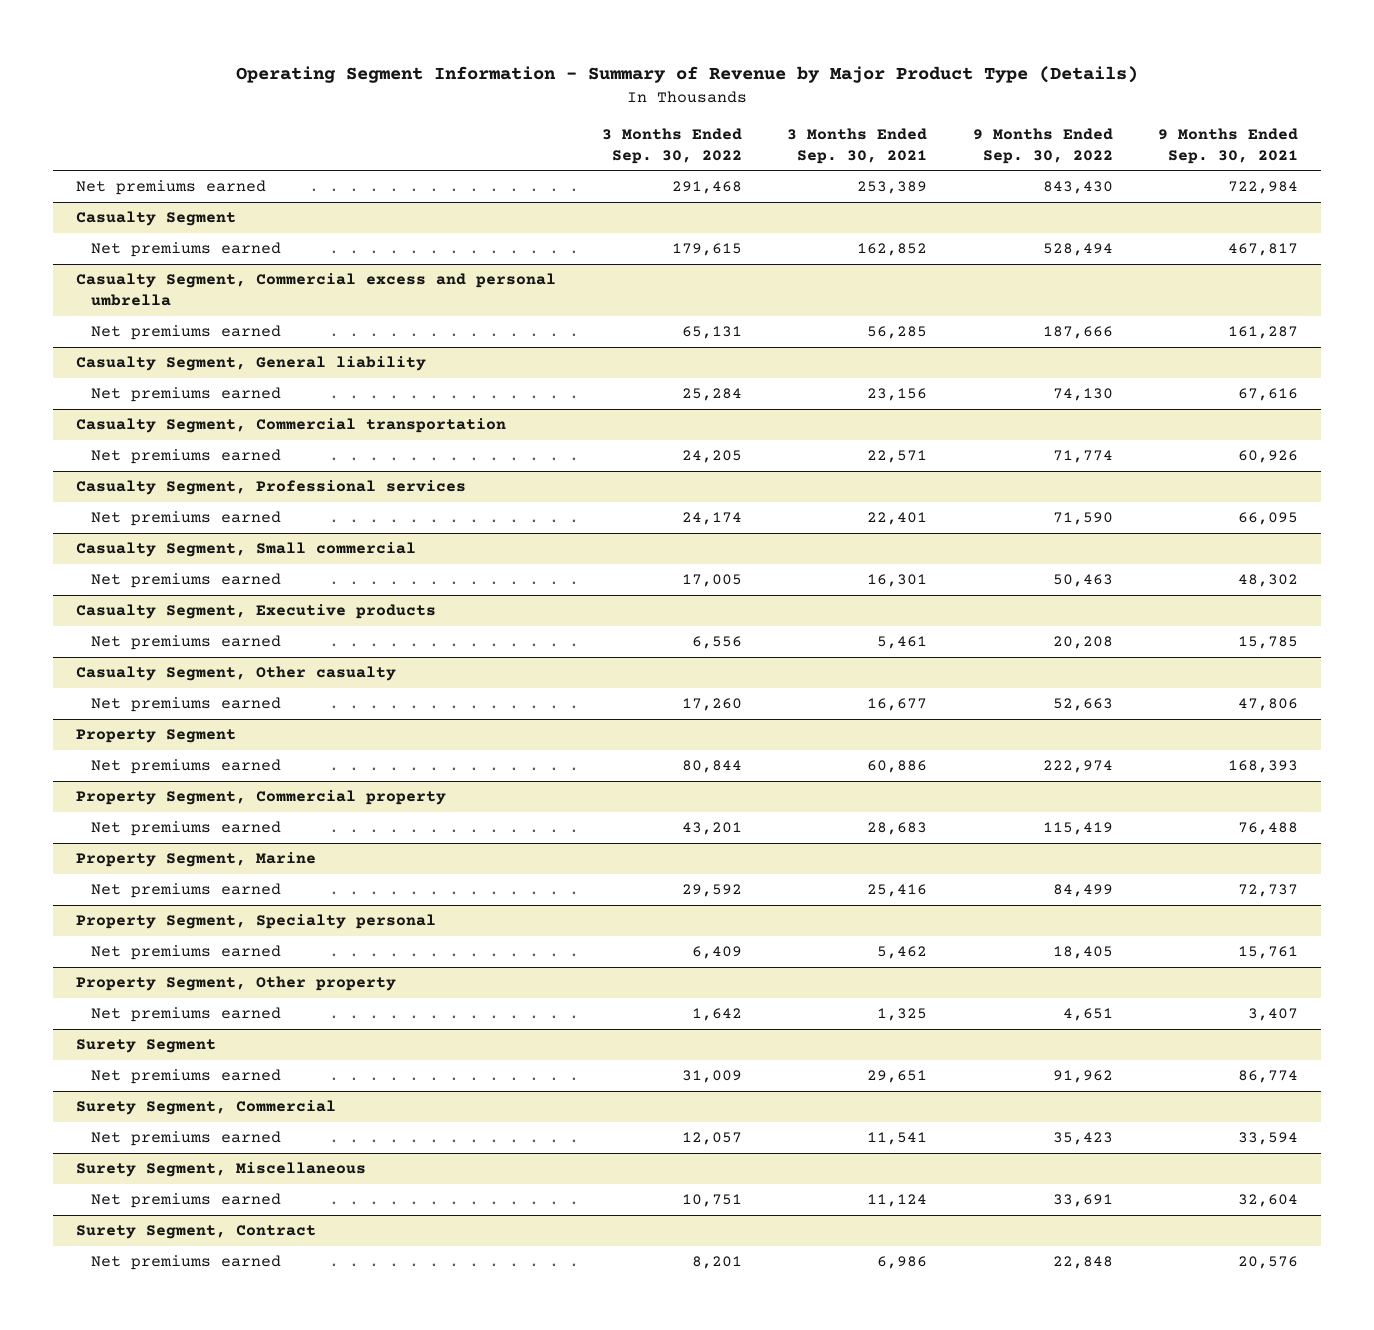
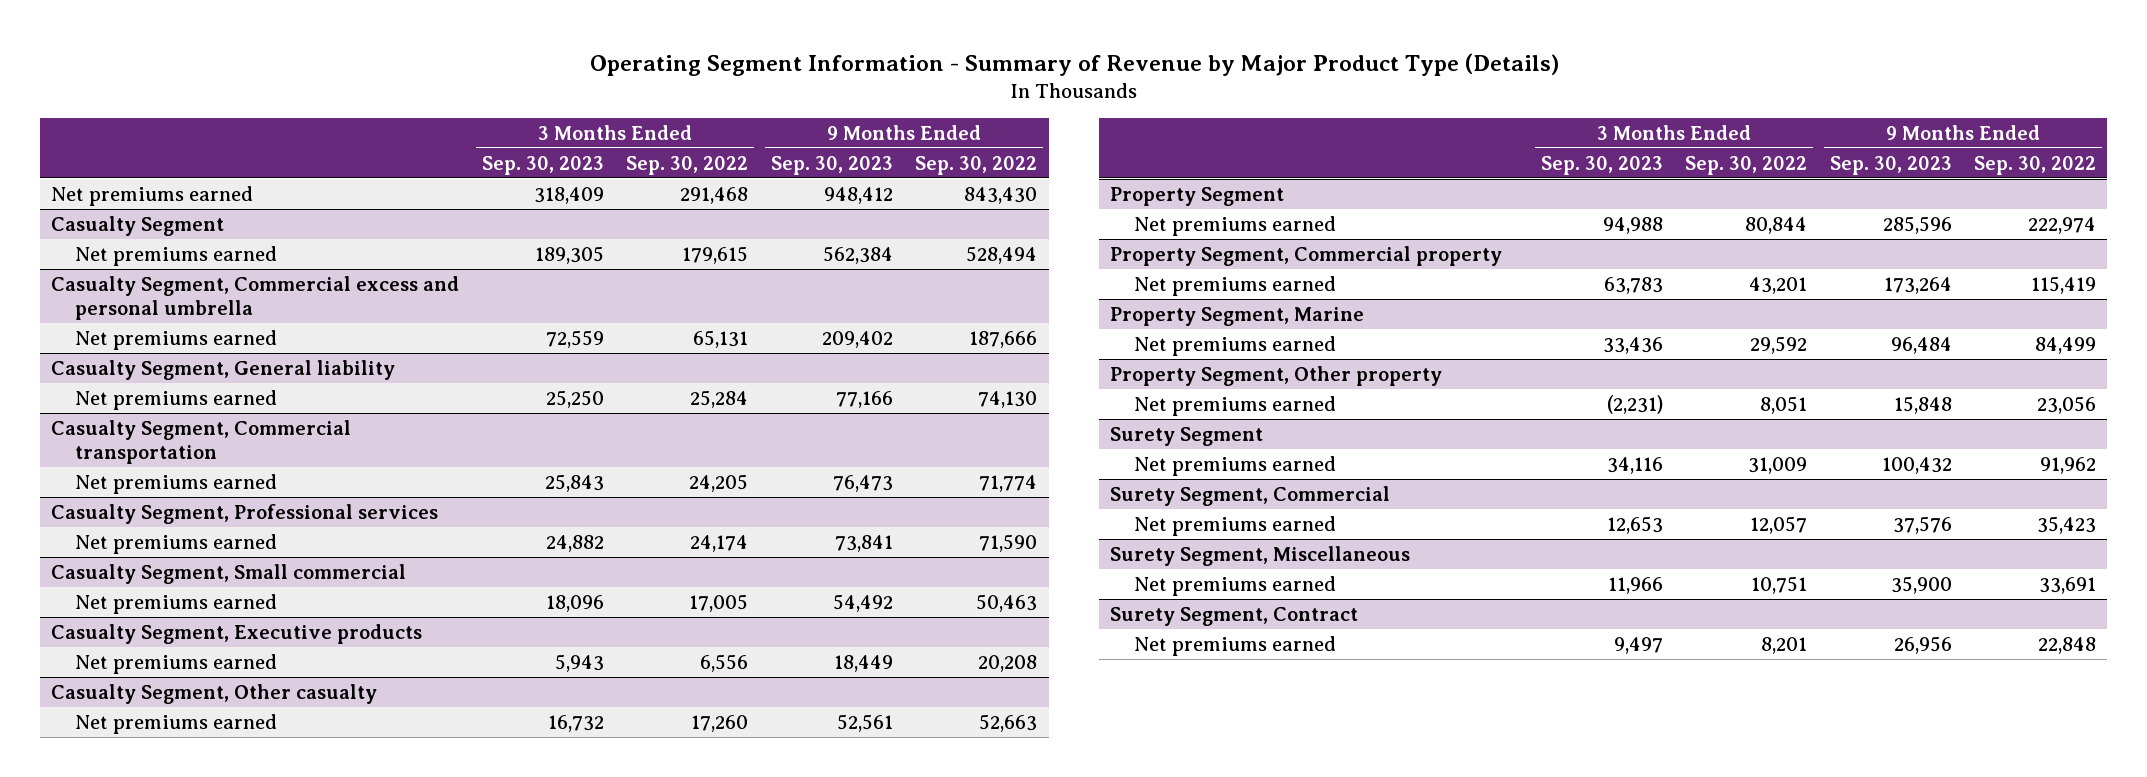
[787,127,928,164] 3 Months Ended Sep. 30, 2021 -> none
[1158,127,1299,164] 9 Months Ended Sep. 30, 2021 -> none
none -> [481,155,604,175] Sep. 30, 2023
none -> [770,155,893,175] Sep. 30, 2023
[76,914,437,930] Property Segment, Specialty personal -> none
[90,945,281,961] Net premiums earned -> none
[691,1008,742,1022] 1,642 -> [1760,395,1808,414] 8,051
[1062,1008,1113,1022] 4,651 -> [2037,395,2097,414] 23,056

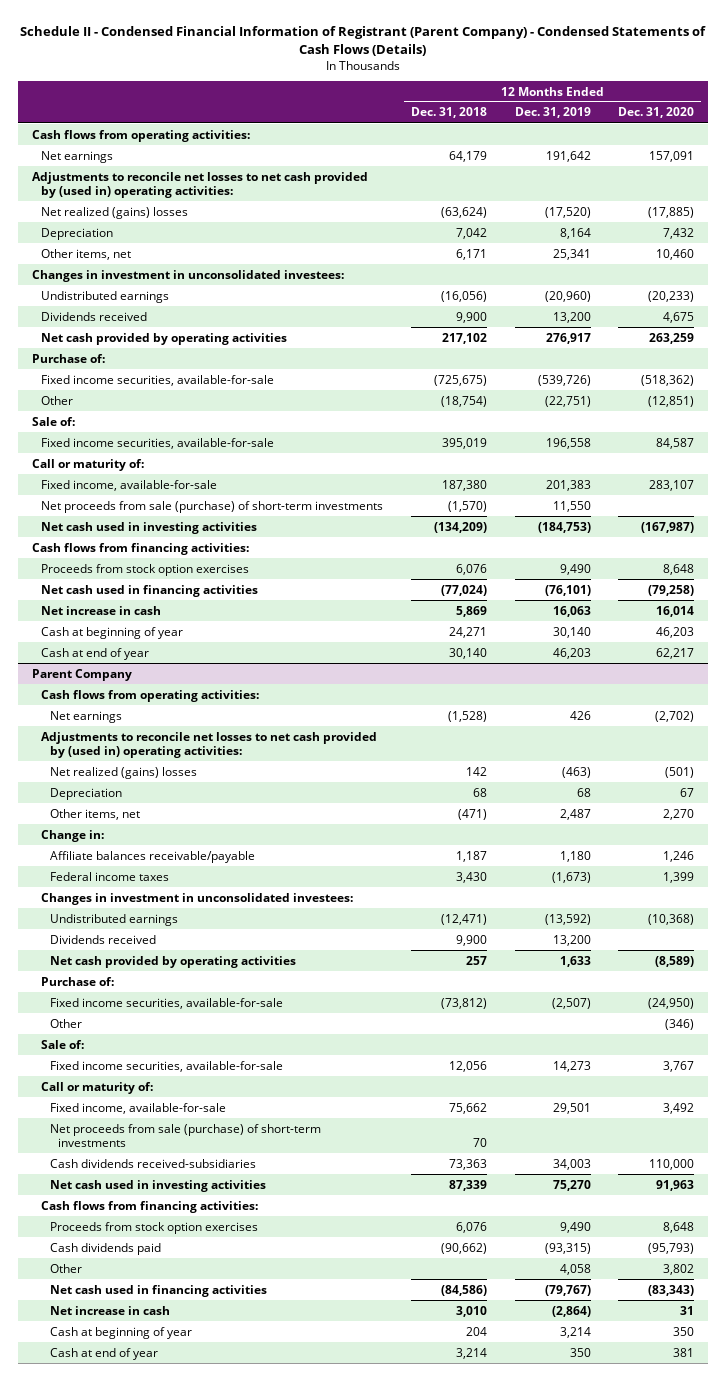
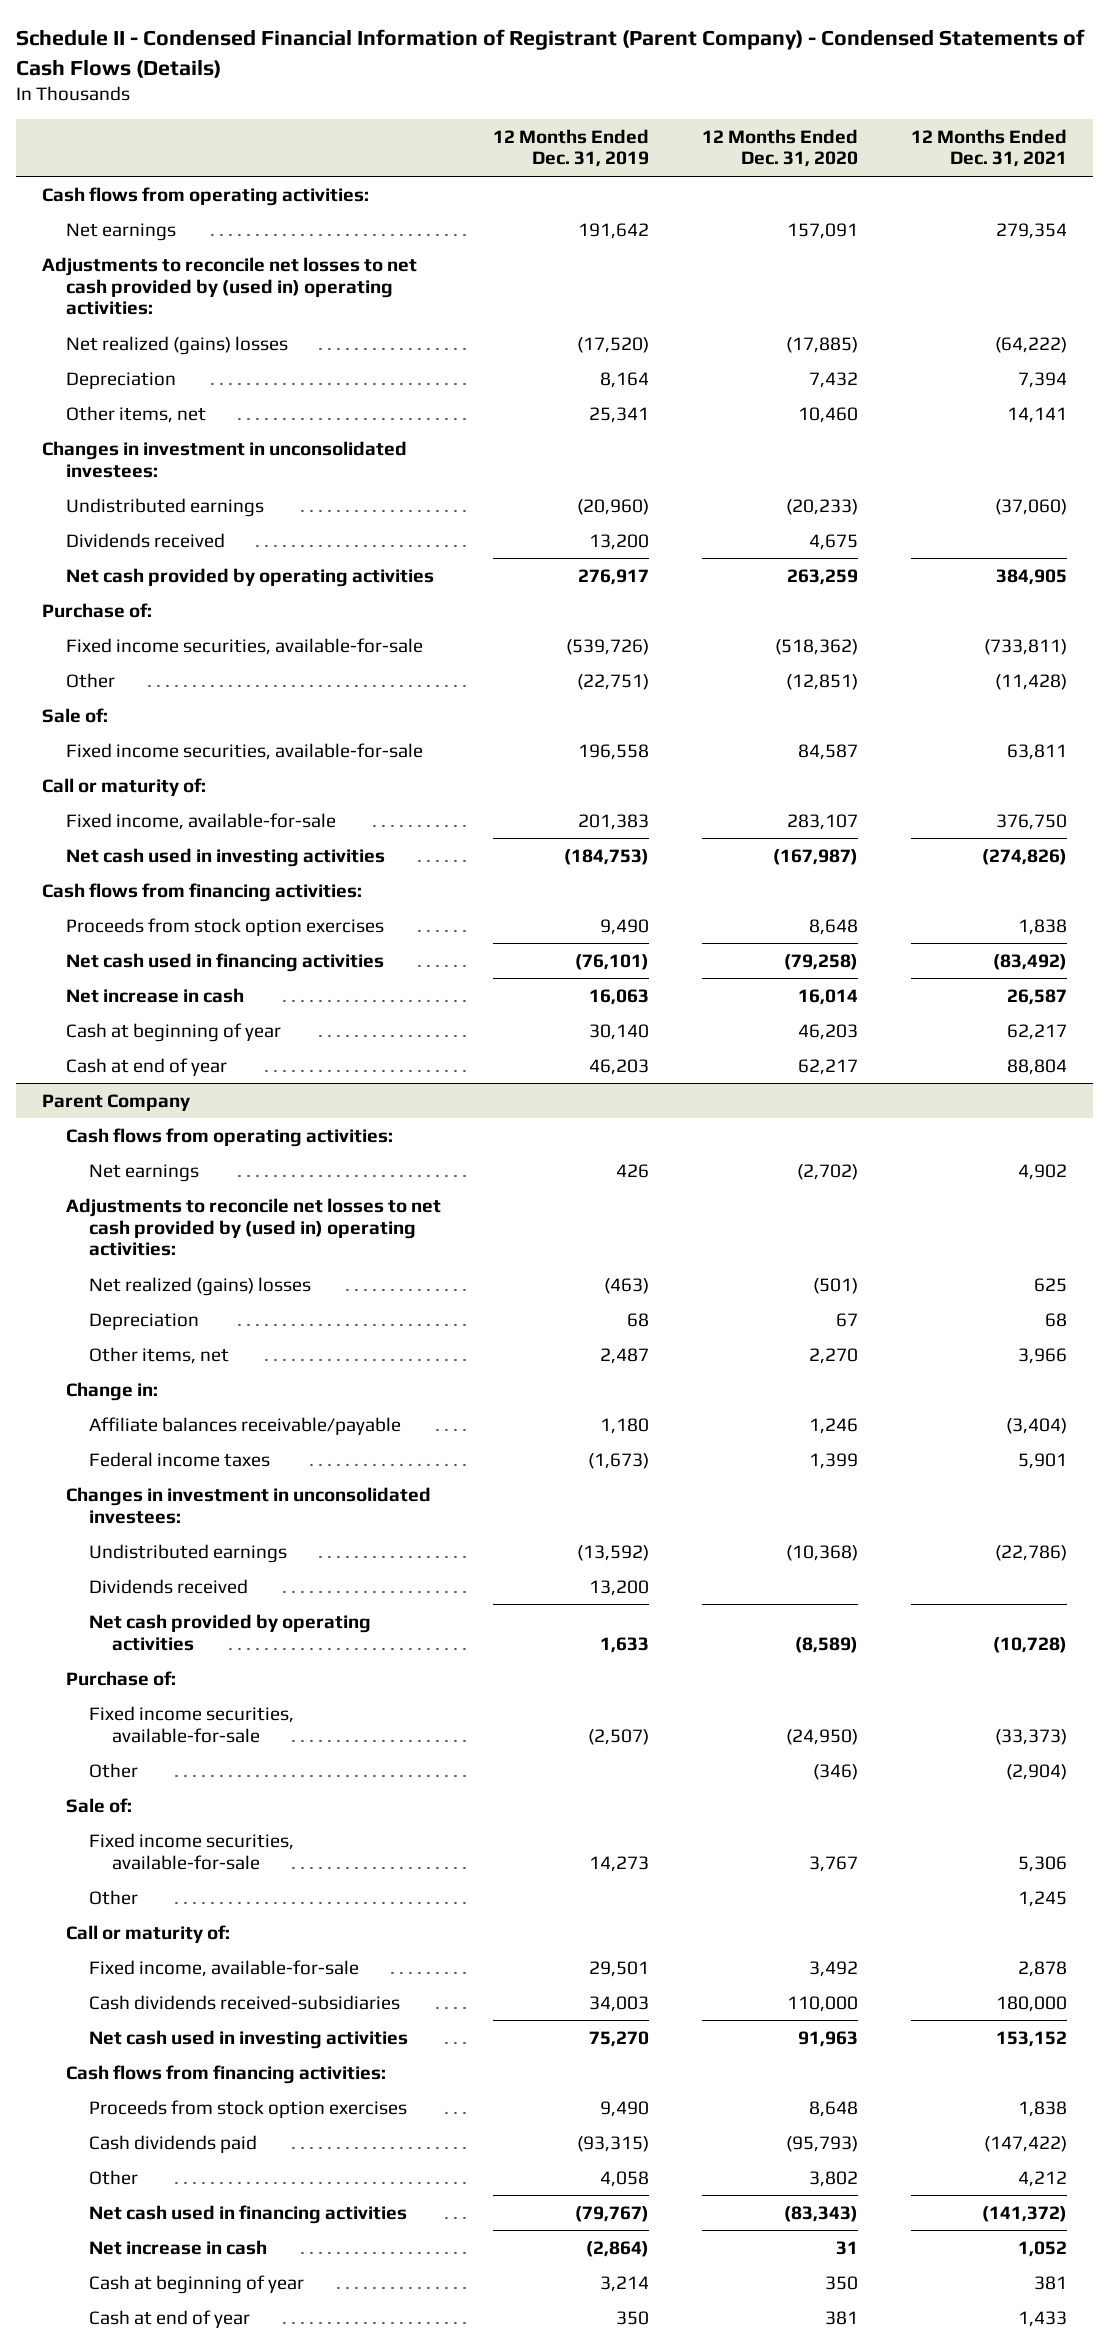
[410,107,487,119] Dec. 31, 2018 -> none
none -> [910,128,1067,168] 12 Months Ended Dec. 31, 2021
[40,500,383,513] Net proceeds from sale (purchase) of short-term investments -> none
none -> [88,1889,138,1905] Other
[49,1123,321,1147] Net proceeds from sale (purchase) of short-term investments -> none

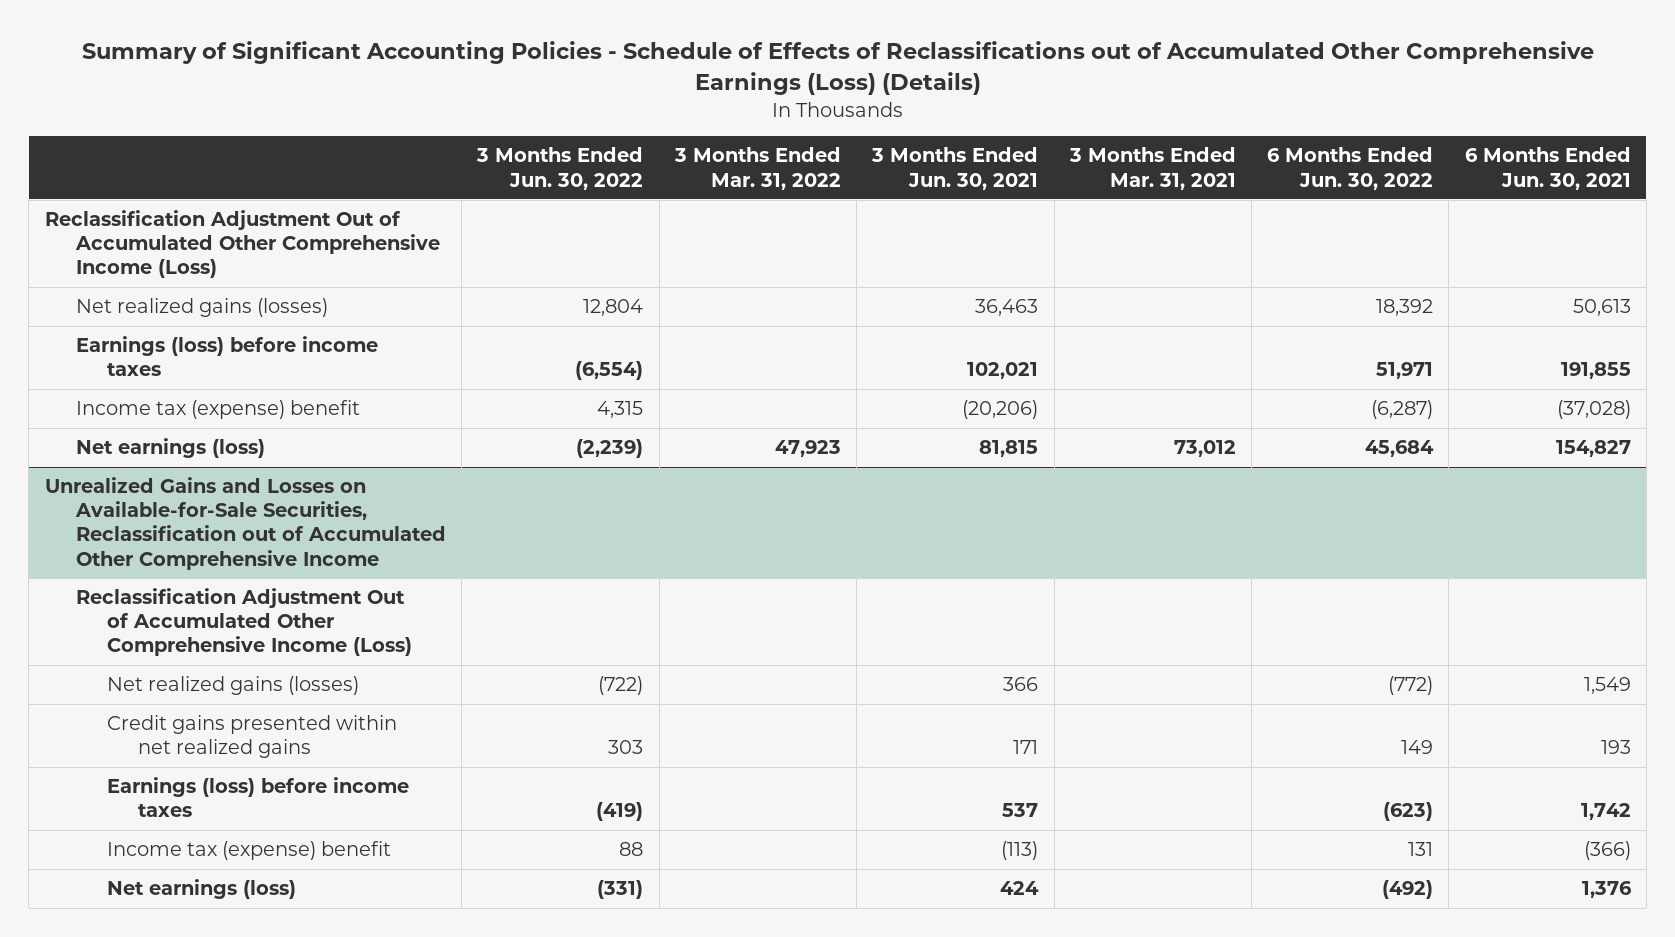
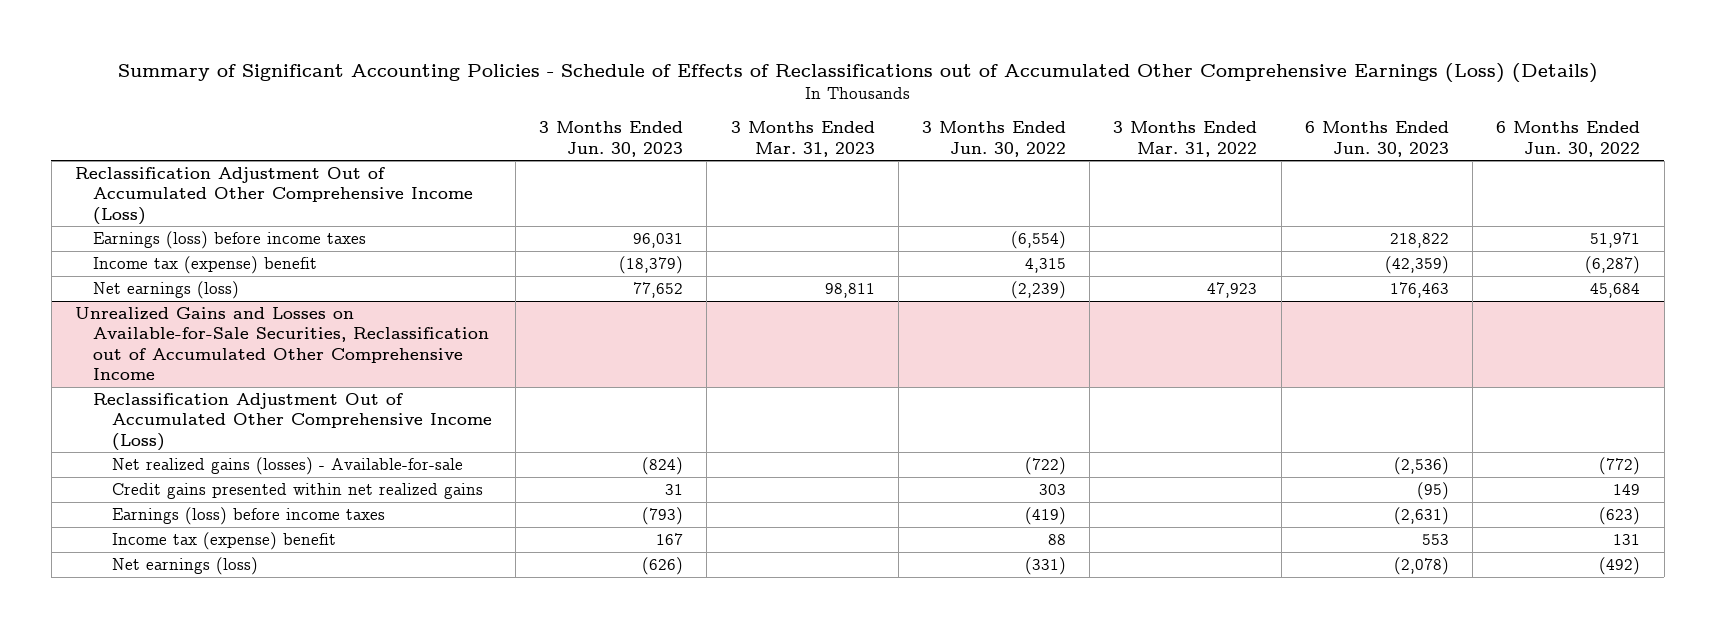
[871,147,1039,190] 3 Months Ended Jun. 30, 2021 -> none
[1068,147,1236,190] 3 Months Ended Mar. 31, 2021 -> none
[1464,147,1631,190] 6 Months Ended Jun. 30, 2021 -> none
none -> [539,121,684,157] 3 Months Ended Jun. 30, 2023
none -> [730,121,875,157] 3 Months Ended Mar. 31, 2023
none -> [1304,121,1449,157] 6 Months Ended Jun. 30, 2023
[75,298,328,318] Net realized gains (losses) -> none
[106,676,359,696] Net realized gains (losses) -> [111,456,463,475] Net realized gains (losses) - Available-for-sale

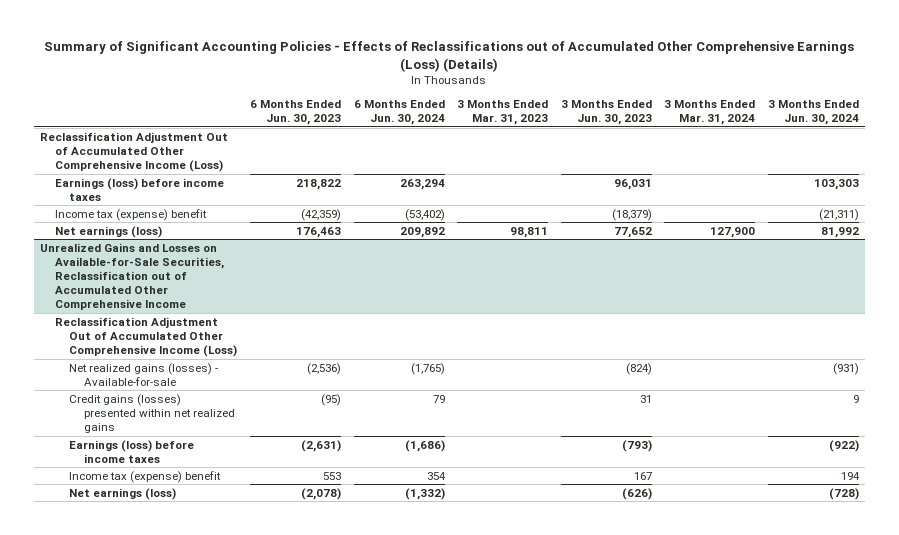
[117,62,1598,83] Summary of Significant Accounting Policies - Schedule of Effects of Reclassifications out of Accumulated Other Comprehensive Earnings (Loss) (Details) -> [44,41,855,72] Summary of Significant Accounting Policies - Effects of Reclassifications out of Accumulated Other Comprehensive Earnings (Loss) (Details)
[922,121,1067,157] 3 Months Ended Jun. 30, 2022 -> none
[1113,121,1258,157] 3 Months Ended Mar. 31, 2022 -> none
[1496,121,1641,157] 6 Months Ended Jun. 30, 2022 -> none
none -> [353,100,445,126] 6 Months Ended Jun. 30, 2024
none -> [664,100,756,126] 3 Months Ended Mar. 31, 2024
none -> [767,100,859,126] 3 Months Ended Jun. 30, 2024
[111,482,483,499] Credit gains presented within net realized gains -> [69,393,236,433] Credit gains (losses) presented within net realized gains

